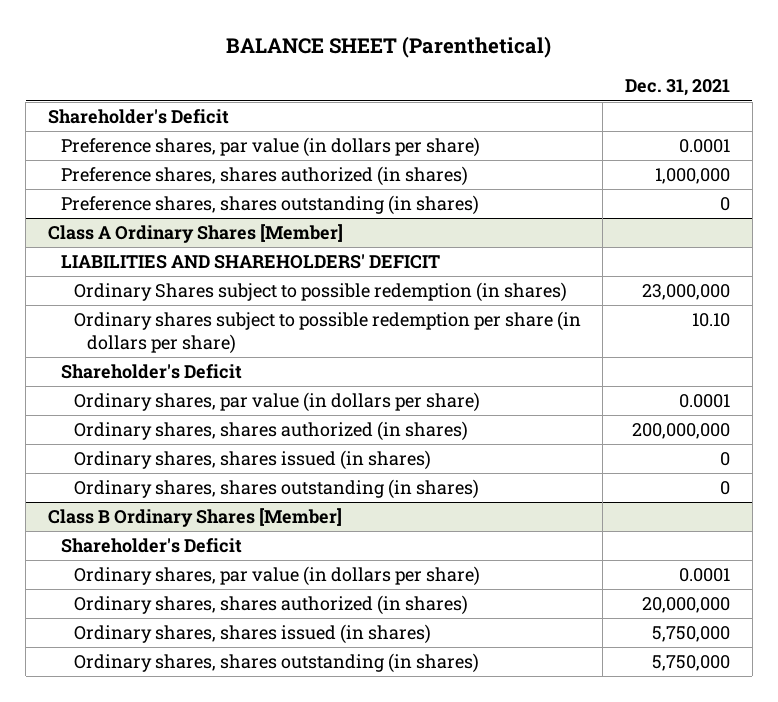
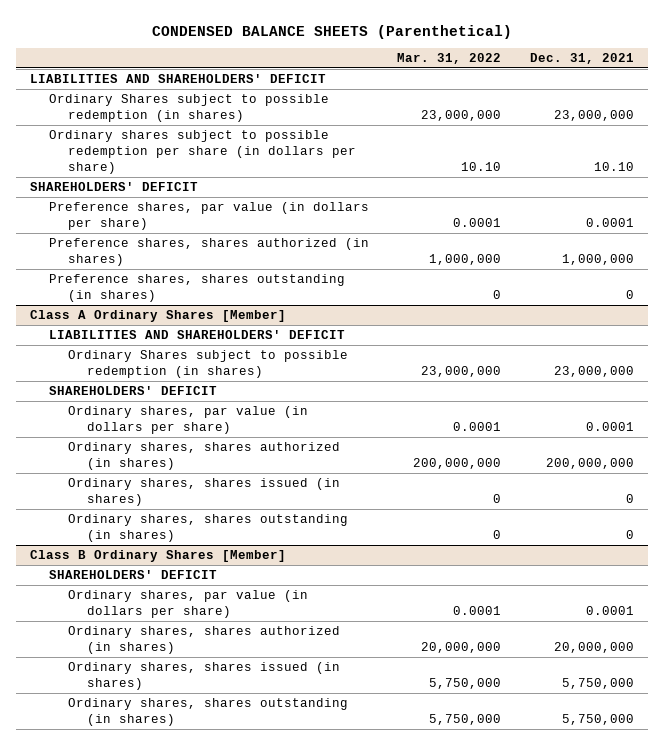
[225,36,551,59] BALANCE SHEET (Parenthetical) -> [151,24,512,39] CONDENSED BALANCE SHEETS (Parenthetical)
none -> [397,53,502,65] Mar. 31, 2022
none -> [30,74,327,84] LIABILITIES AND SHAREHOLDERS' DEFICIT
none -> [49,94,330,123] Ordinary Shares subject to possible redemption (in shares)
none -> [49,130,357,175] Ordinary shares subject to possible redemption per share (in dollars per share)
[47,109,229,125] Shareholder's Deficit -> [30,182,199,192] SHAREHOLDERS' DEFICIT
[73,311,581,355] Ordinary shares subject to possible redemption per share (in dollars per share) -> none
[60,364,242,380] Shareholder's Deficit -> [49,386,218,396] SHAREHOLDERS' DEFICIT
[60,538,242,554] Shareholder's Deficit -> [49,570,218,580] SHAREHOLDERS' DEFICIT

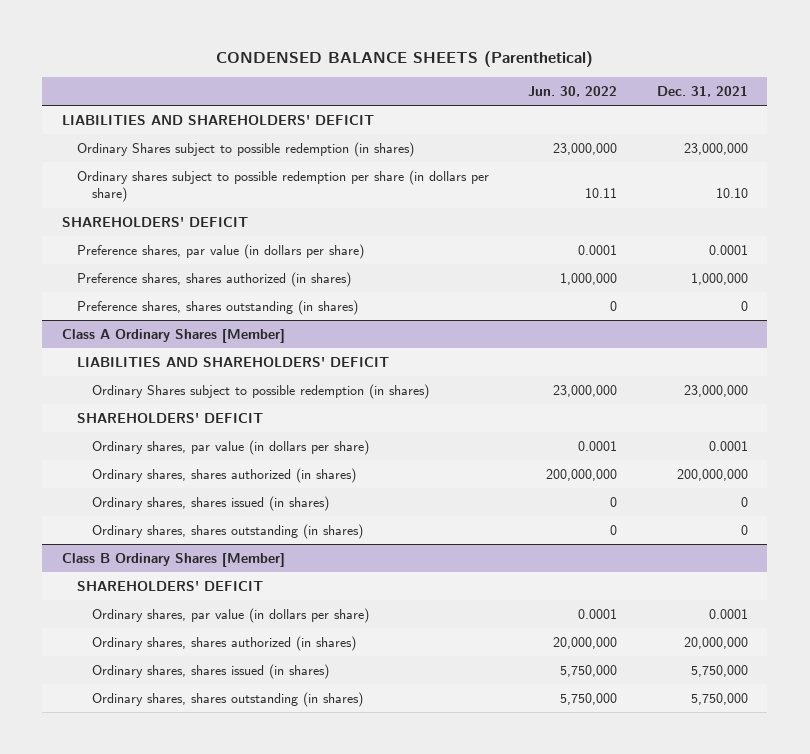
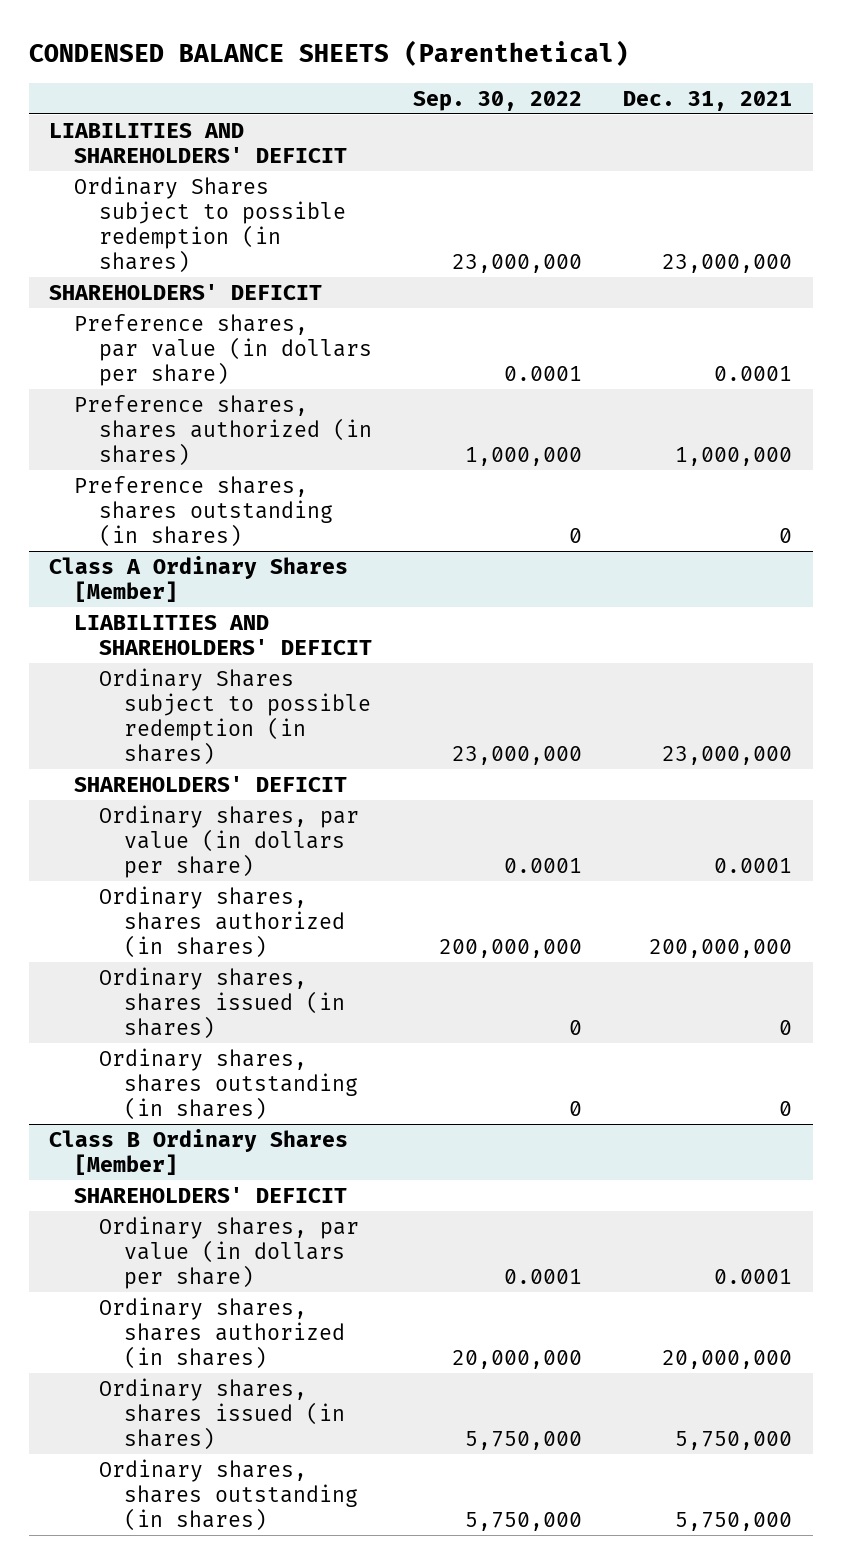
[528,85,618,97] Jun. 30, 2022 -> none
none -> [412,90,582,111] Sep. 30, 2022
[76,169,489,203] Ordinary shares subject to possible redemption per share (in dollars per share) -> none

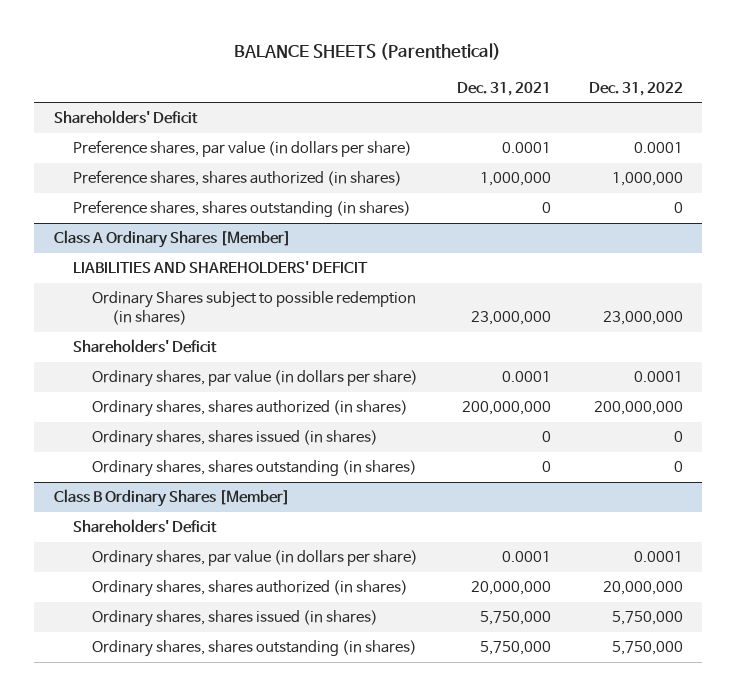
[28,39,629,66] CONDENSED BALANCE SHEETS (Parenthetical) -> [234,43,502,61] BALANCE SHEETS (Parenthetical)
[412,90,582,111] Sep. 30, 2022 -> none
none -> [589,81,684,96] Dec. 31, 2022
[49,122,348,163] LIABILITIES AND SHAREHOLDERS' DEFICIT -> none
[74,175,346,273] Ordinary Shares subject to possible redemption (in shares) -> none
[49,283,323,300] SHAREHOLDERS' DEFICIT -> [53,110,198,125] Shareholders' Deficit
[74,775,348,792] SHAREHOLDERS' DEFICIT -> [72,339,217,354] Shareholders' Deficit
[74,1186,348,1203] SHAREHOLDERS' DEFICIT -> [72,519,217,534] Shareholders' Deficit

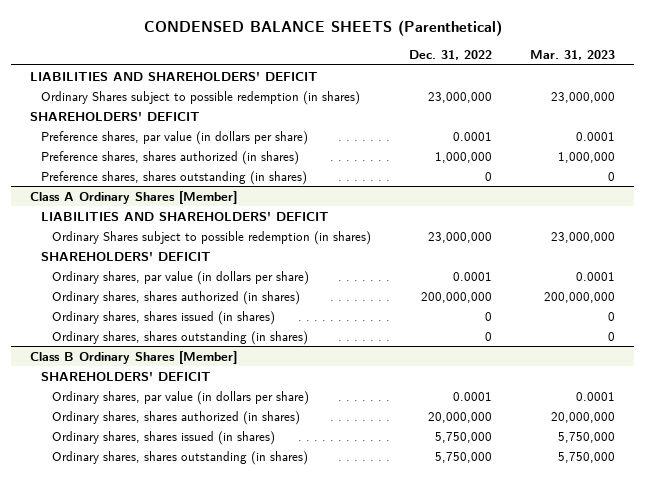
[234,43,502,61] BALANCE SHEETS (Parenthetical) -> [143,19,502,36] CONDENSED BALANCE SHEETS (Parenthetical)
[456,81,551,96] Dec. 31, 2021 -> none
none -> [529,50,615,61] Mar. 31, 2023
none -> [30,71,319,81] LIABILITIES AND SHAREHOLDERS' DEFICIT
none -> [41,90,361,105] Ordinary Shares subject to possible redemption (in shares)
[53,110,198,125] Shareholders' Deficit -> [30,111,201,121] SHAREHOLDERS' DEFICIT
[72,339,217,354] Shareholders' Deficit -> [41,251,212,261] SHAREHOLDERS' DEFICIT
[72,519,217,534] Shareholders' Deficit -> [41,371,212,381] SHAREHOLDERS' DEFICIT

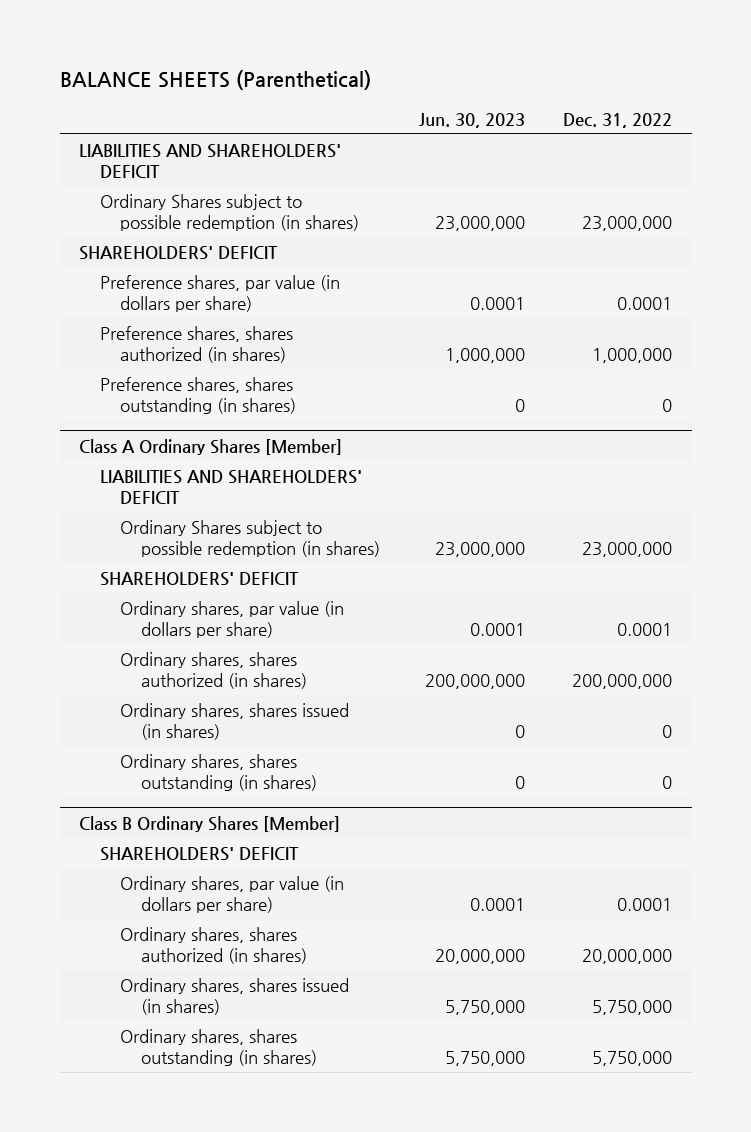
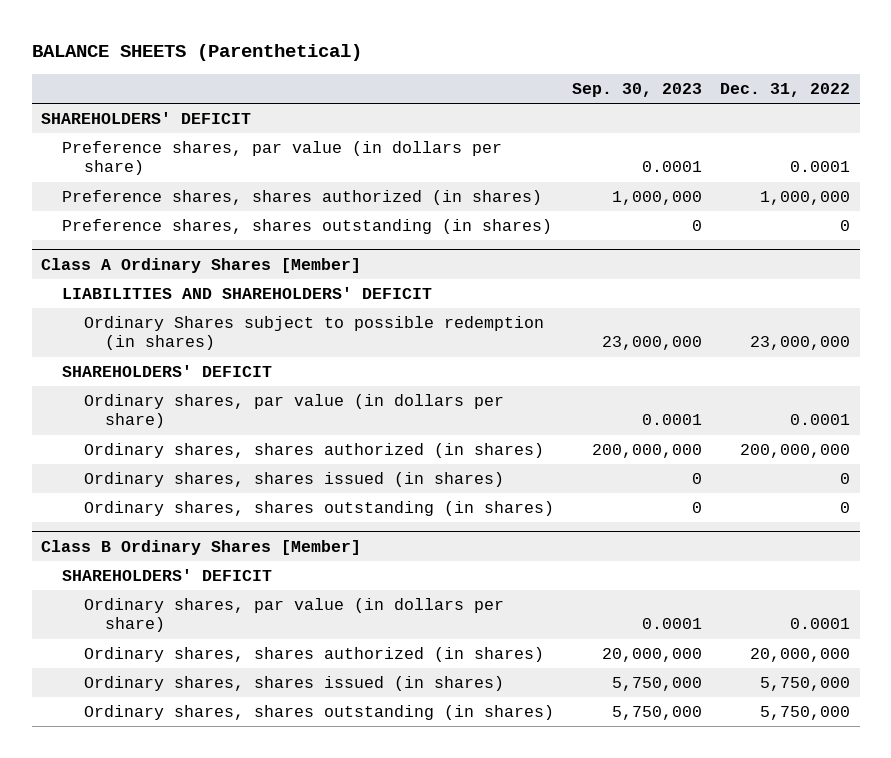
[418,112,525,128] Jun. 30, 2023 -> none
none -> [572,83,703,98] Sep. 30, 2023
[79,143,342,179] LIABILITIES AND SHAREHOLDERS' DEFICIT -> none
[99,193,360,232] Ordinary Shares subject to possible redemption (in shares) -> none

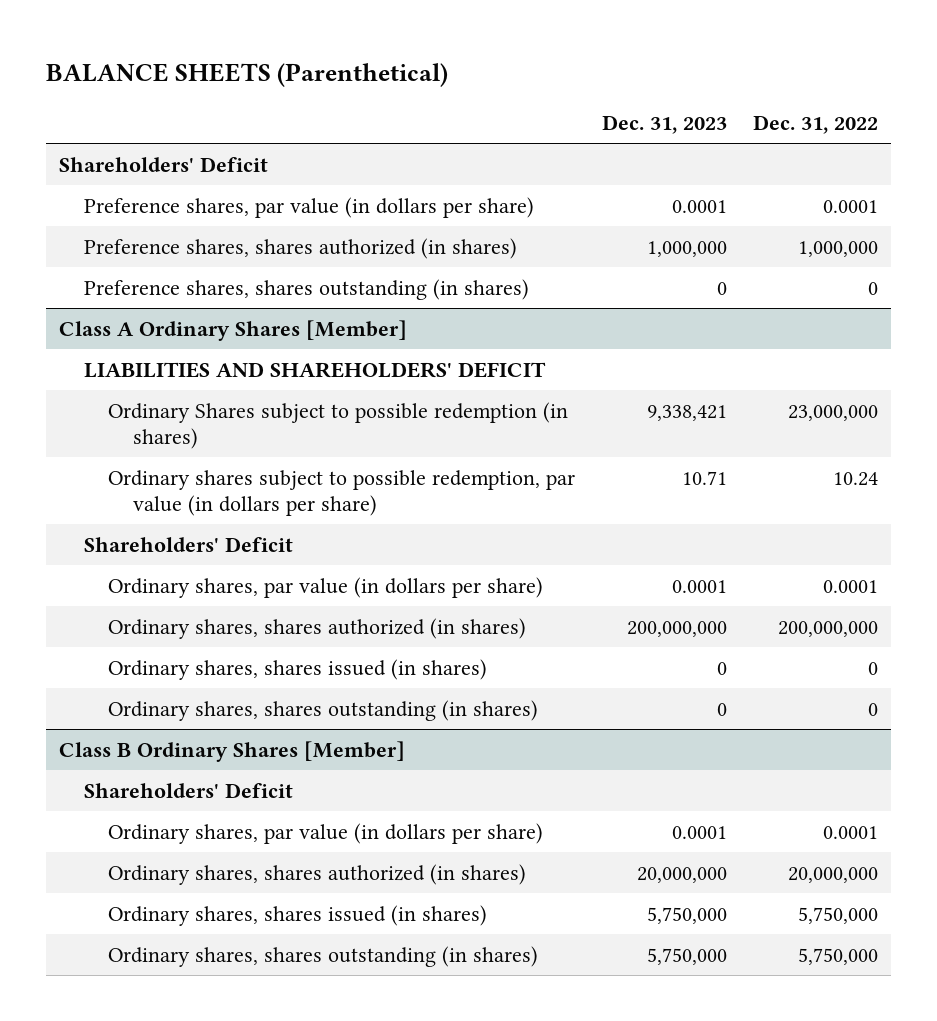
[572,83,703,98] Sep. 30, 2023 -> none
none -> [601,115,727,135] Dec. 31, 2023
[40,112,251,125] SHAREHOLDERS' DEFICIT -> [59,156,269,172] Shareholders' Deficit
none -> [108,469,576,516] Ordinary shares subject to possible redemption, par value (in dollars per share)
[62,365,273,378] SHAREHOLDERS' DEFICIT -> [83,536,293,552] Shareholders' Deficit
[62,569,273,582] SHAREHOLDERS' DEFICIT -> [83,782,293,798] Shareholders' Deficit

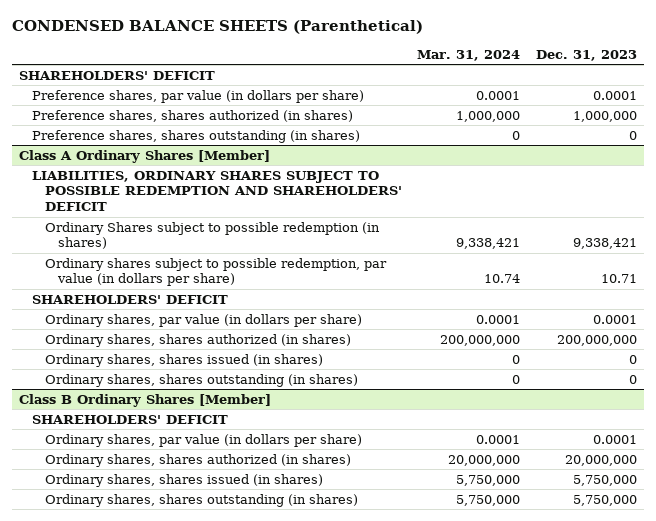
[46,62,449,87] BALANCE SHEETS (Parenthetical) -> [11,20,423,35] CONDENSED BALANCE SHEETS (Parenthetical)
[753,115,879,135] Dec. 31, 2022 -> none
none -> [417,49,521,61] Mar. 31, 2024
[59,156,269,172] Shareholders' Deficit -> [19,70,216,80] SHAREHOLDERS' DEFICIT
[83,361,546,378] LIABILITIES AND SHAREHOLDERS' DEFICIT -> [32,170,403,211] LIABILITIES, ORDINARY SHARES SUBJECT TO POSSIBLE REDEMPTION AND SHAREHOLDERS' DEFICIT
[83,536,293,552] Shareholders' Deficit -> [32,294,229,304] SHAREHOLDERS' DEFICIT
[83,782,293,798] Shareholders' Deficit -> [32,414,229,424] SHAREHOLDERS' DEFICIT

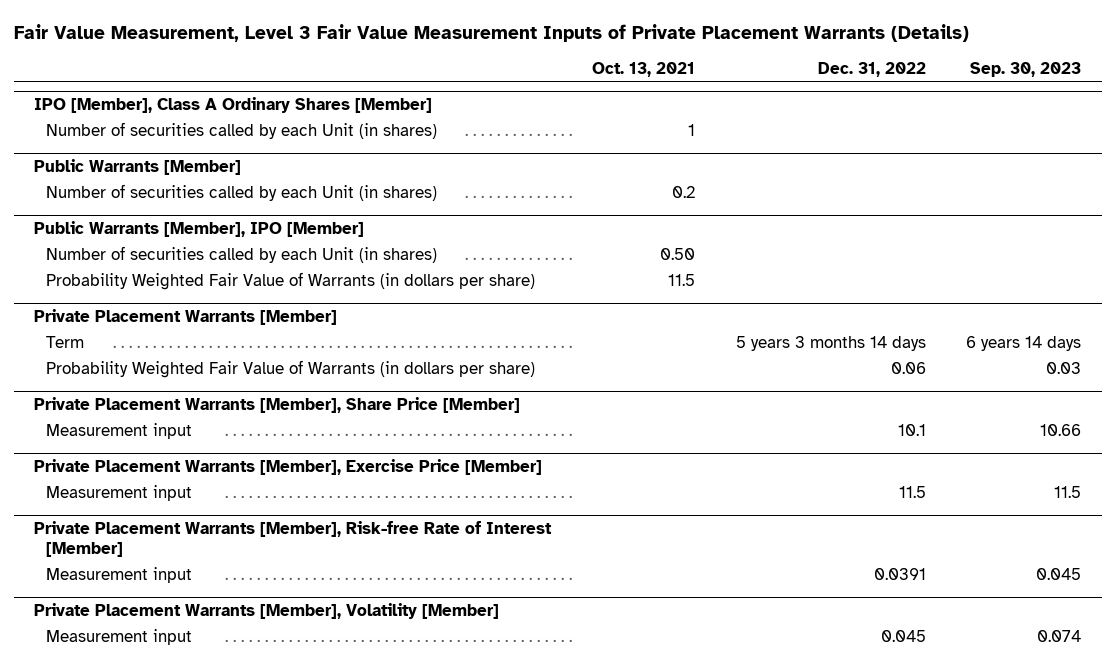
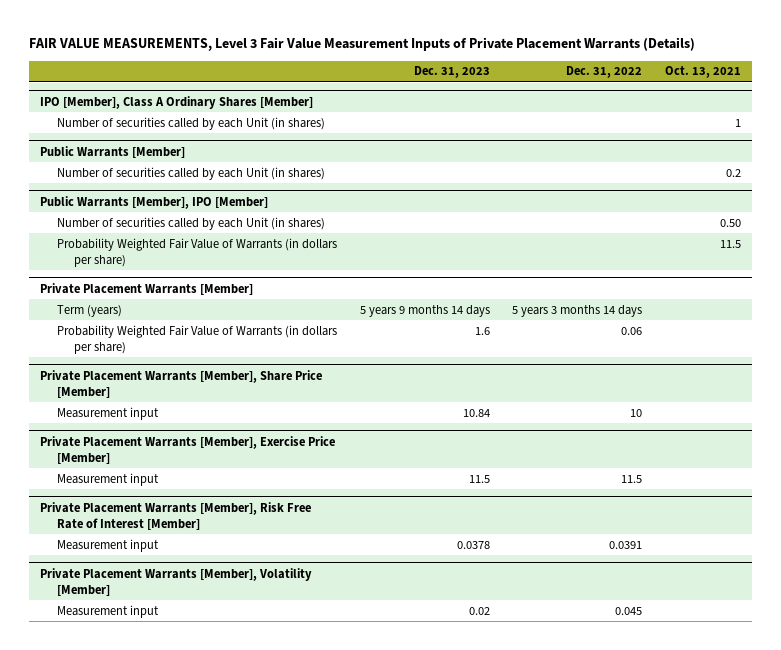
[13,24,969,43] Fair Value Measurement, Level 3 Fair Value Measurement Inputs of Private Placement Warrants (Details) -> [29,37,696,52] FAIR VALUE MEASUREMENTS, Level 3 Fair Value Measurement Inputs of Private Placement Warrants (Details)
[970,62,1082,78] Sep. 30, 2023 -> none
none -> [413,66,490,79] Dec. 31, 2023
[45,336,84,349] Term -> [57,304,123,317] Term (years)
[897,424,926,437] 10.1 -> [630,408,643,417] 10
[34,521,553,558] Private Placement Warrants [Member], Risk-free Rate of Interest [Member] -> [40,501,312,530] Private Placement Warrants [Member], Risk Free Rate of Interest [Member]

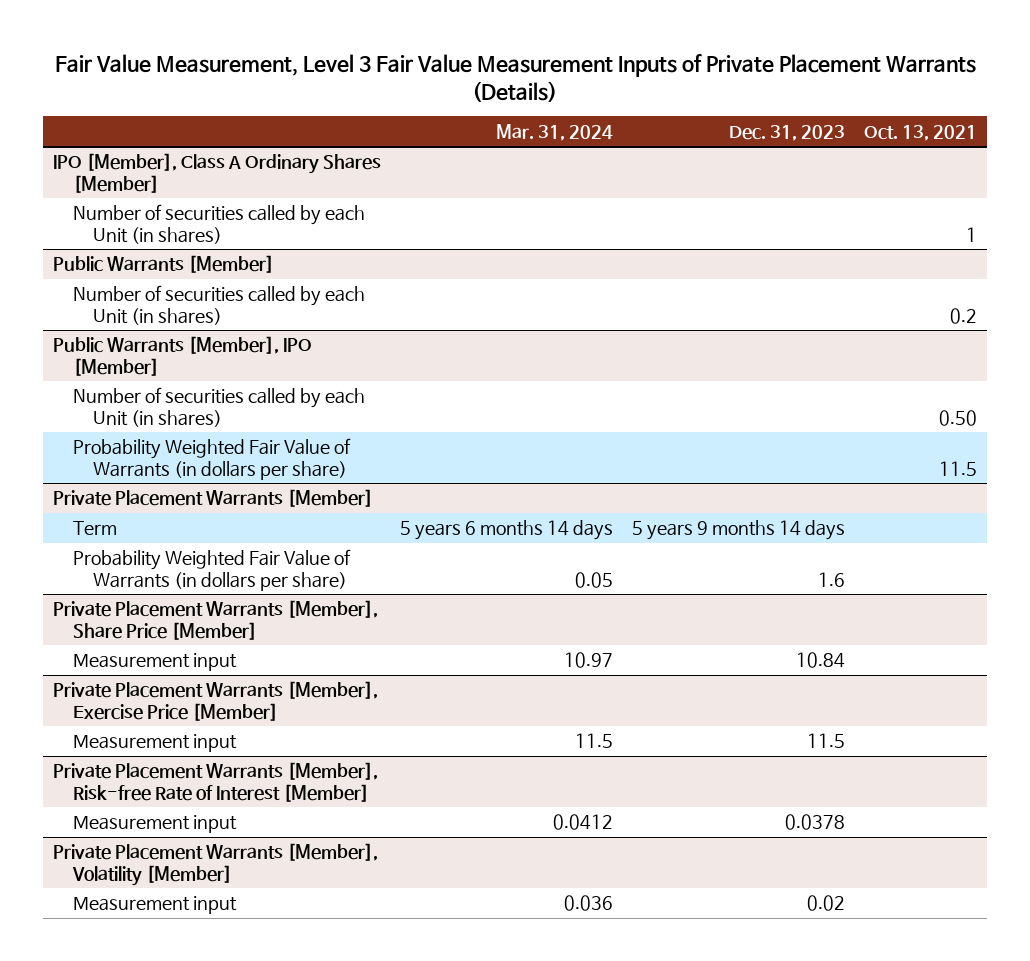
[29,37,696,52] FAIR VALUE MEASUREMENTS, Level 3 Fair Value Measurement Inputs of Private Placement Warrants (Details) -> [55,53,977,102] Fair Value Measurement, Level 3 Fair Value Measurement Inputs of Private Placement Warrants (Details)
[566,66,643,79] Dec. 31, 2022 -> none
none -> [496,123,614,141] Mar. 31, 2024
[57,304,123,317] Term (years) -> [72,521,117,536] Term
[40,501,312,530] Private Placement Warrants [Member], Risk Free Rate of Interest [Member] -> [52,762,378,802] Private Placement Warrants [Member], Risk-free Rate of Interest [Member]

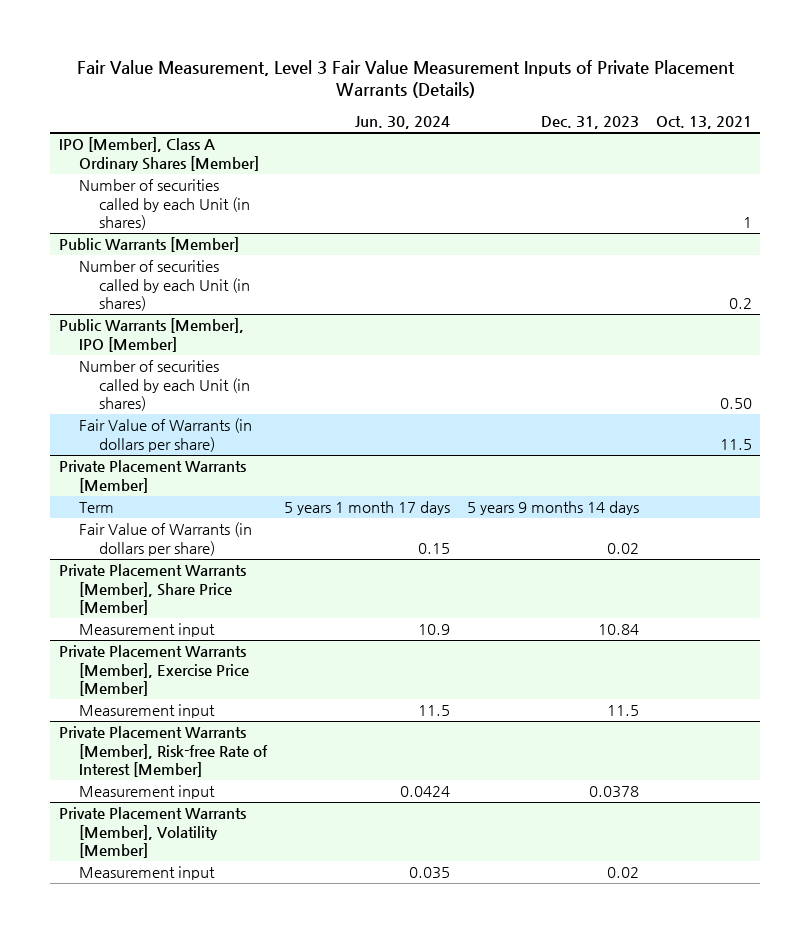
[496,123,614,141] Mar. 31, 2024 -> none
none -> [355,116,451,130] Jun. 30, 2024
[72,438,351,480] Probability Weighted Fair Value of Warrants (in dollars per share) -> [79,418,253,452] Fair Value of Warrants (in dollars per share)
[72,549,351,591] Probability Weighted Fair Value of Warrants (in dollars per share) -> [79,522,253,556] Fair Value of Warrants (in dollars per share)
[818,571,846,587] 1.6 -> [607,542,640,554] 0.02

